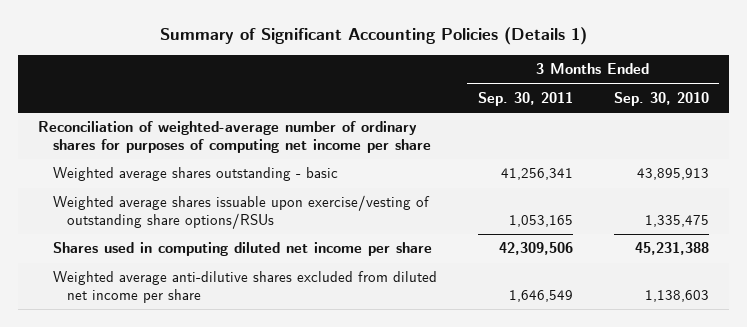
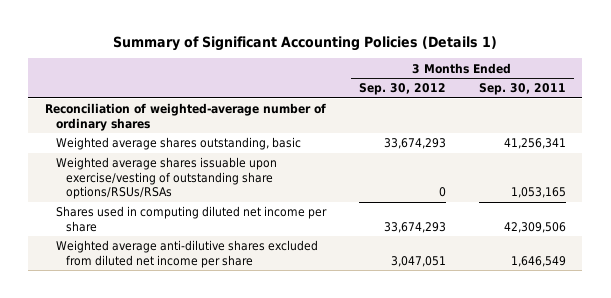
[613,91,709,106] Sep. 30, 2010 -> none
none -> [358,83,446,96] Sep. 30, 2012
[38,121,431,153] Reconciliation of weighted-average number of ordinary shares for purposes of computing net income per share -> [44,103,326,131] Reconciliation of weighted-average number of ordinary shares
[52,167,338,182] Weighted average shares outstanding - basic -> [55,137,301,151] Weighted average shares outstanding, basic
[52,195,430,229] Weighted average shares issuable upon exercise/vesting of outstanding share options/RSUs -> [55,157,277,200] Weighted average shares issuable upon exercise/vesting of outstanding share options/RSUs/RSAs

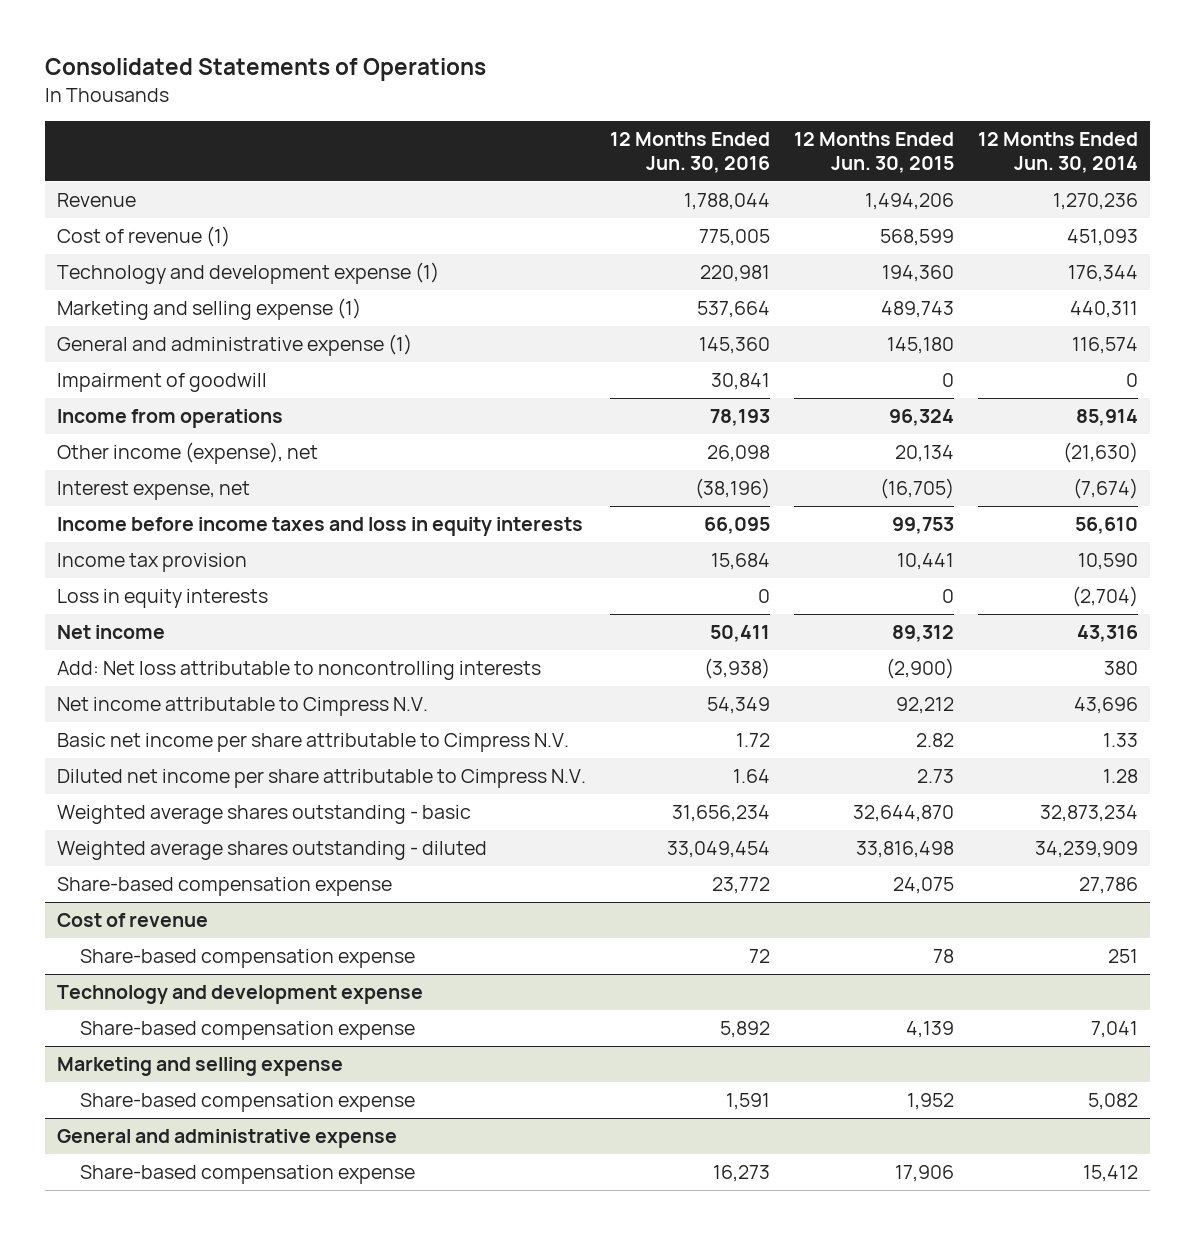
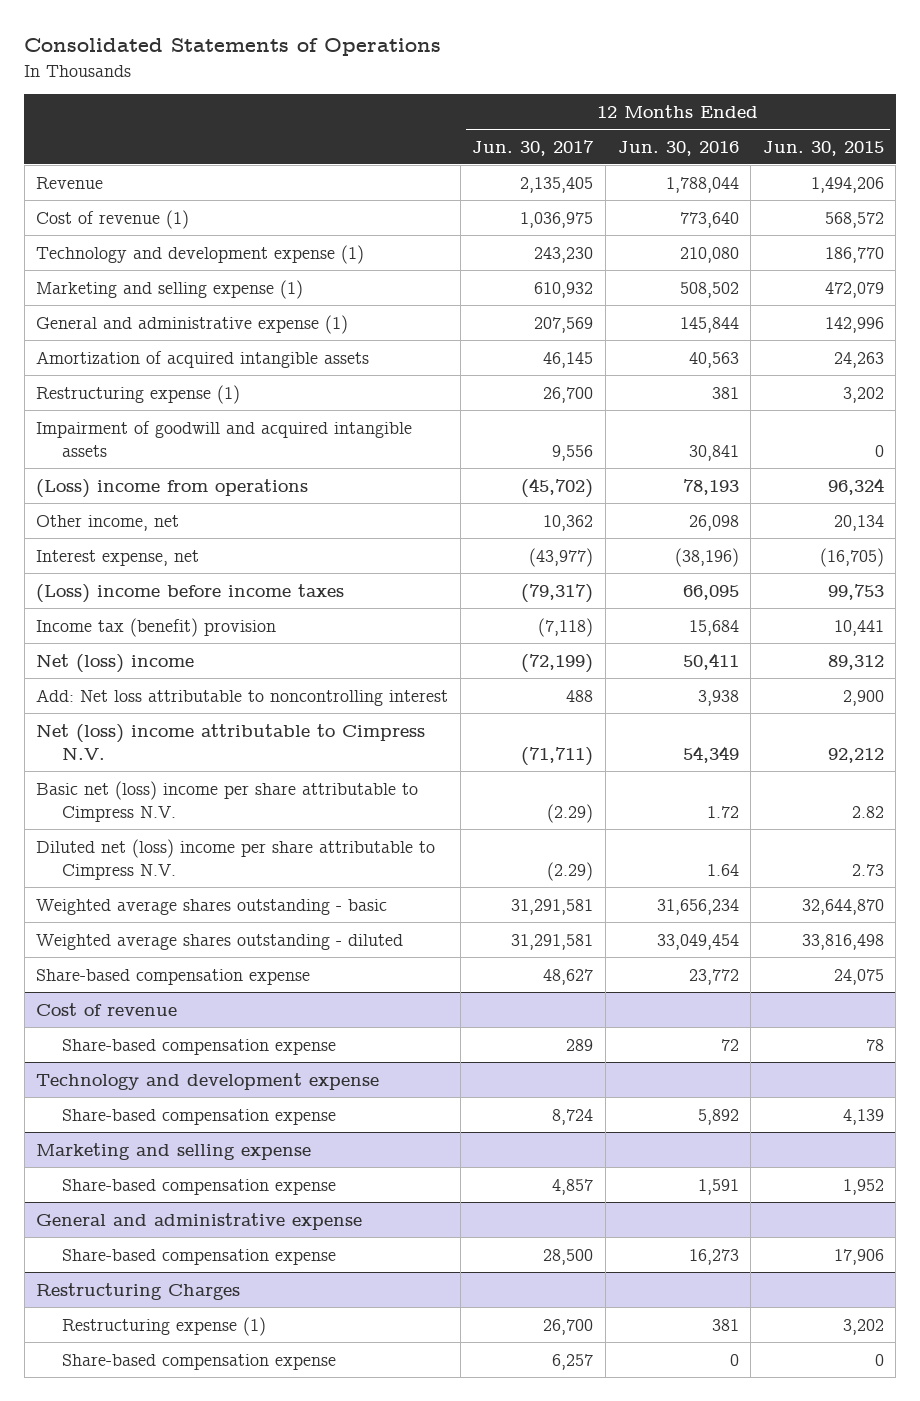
[977,132,1138,173] 12 Months Ended Jun. 30, 2014 -> none
none -> [472,139,595,156] Jun. 30, 2017
[698,229,770,247] 775,005 -> [679,211,739,228] 773,640
[879,229,954,247] 568,599 -> [824,211,884,228] 568,572
[699,265,770,283] 220,981 -> [679,246,739,263] 210,080
[881,265,954,283] 194,360 -> [824,246,884,263] 186,770
[696,301,770,319] 537,664 -> [679,281,739,298] 508,502
[880,301,954,319] 489,743 -> [824,281,884,298] 472,079
[698,337,770,355] 145,360 -> [679,316,739,333] 145,844
[886,337,954,355] 145,180 -> [824,316,884,333] 142,996
none -> [36,350,370,368] Amortization of acquired intangible assets
none -> [36,384,241,404] Restructuring expense (1)
[57,373,268,393] Impairment of goodwill -> [36,420,413,457] Impairment of goodwill and acquired intangible assets
[57,409,284,429] Income from operations -> [36,478,309,498] (Loss) income from operations
[57,442,319,465] Other income (expense), net -> [36,514,180,531] Other income, net
[57,589,269,609] Loss in equity interests -> none
[57,517,584,537] Income before income taxes and loss in equity interests -> [36,583,345,603] (Loss) income before income taxes
[57,553,248,573] Income tax provision -> [36,617,277,637] Income tax (benefit) provision
[57,625,166,640] Net income -> [36,653,195,673] Net (loss) income
[57,661,542,681] Add: Net loss attributable to noncontrolling interests -> [36,688,449,706] Add: Net loss attributable to noncontrolling interest
[703,658,770,680] (3,938) -> [697,689,739,706] 3,938
[885,658,954,680] (2,900) -> [842,689,884,706] 2,900
[57,697,429,717] Net income attributable to Cimpress N.V. -> [36,723,426,760] Net (loss) income attributable to Cimpress N.V.
[57,733,570,753] Basic net income per share attributable to Cimpress N.V. -> [36,780,419,822] Basic net (loss) income per share attributable to Cimpress N.V.
[57,769,587,789] Diluted net income per share attributable to Cimpress N.V. -> [36,838,436,880] Diluted net (loss) income per share attributable to Cimpress N.V.
none -> [36,1282,241,1300] Restructuring Charges
none -> [61,1316,266,1336] Restructuring expense (1)
none -> [61,1353,336,1370] Share-based compensation expense

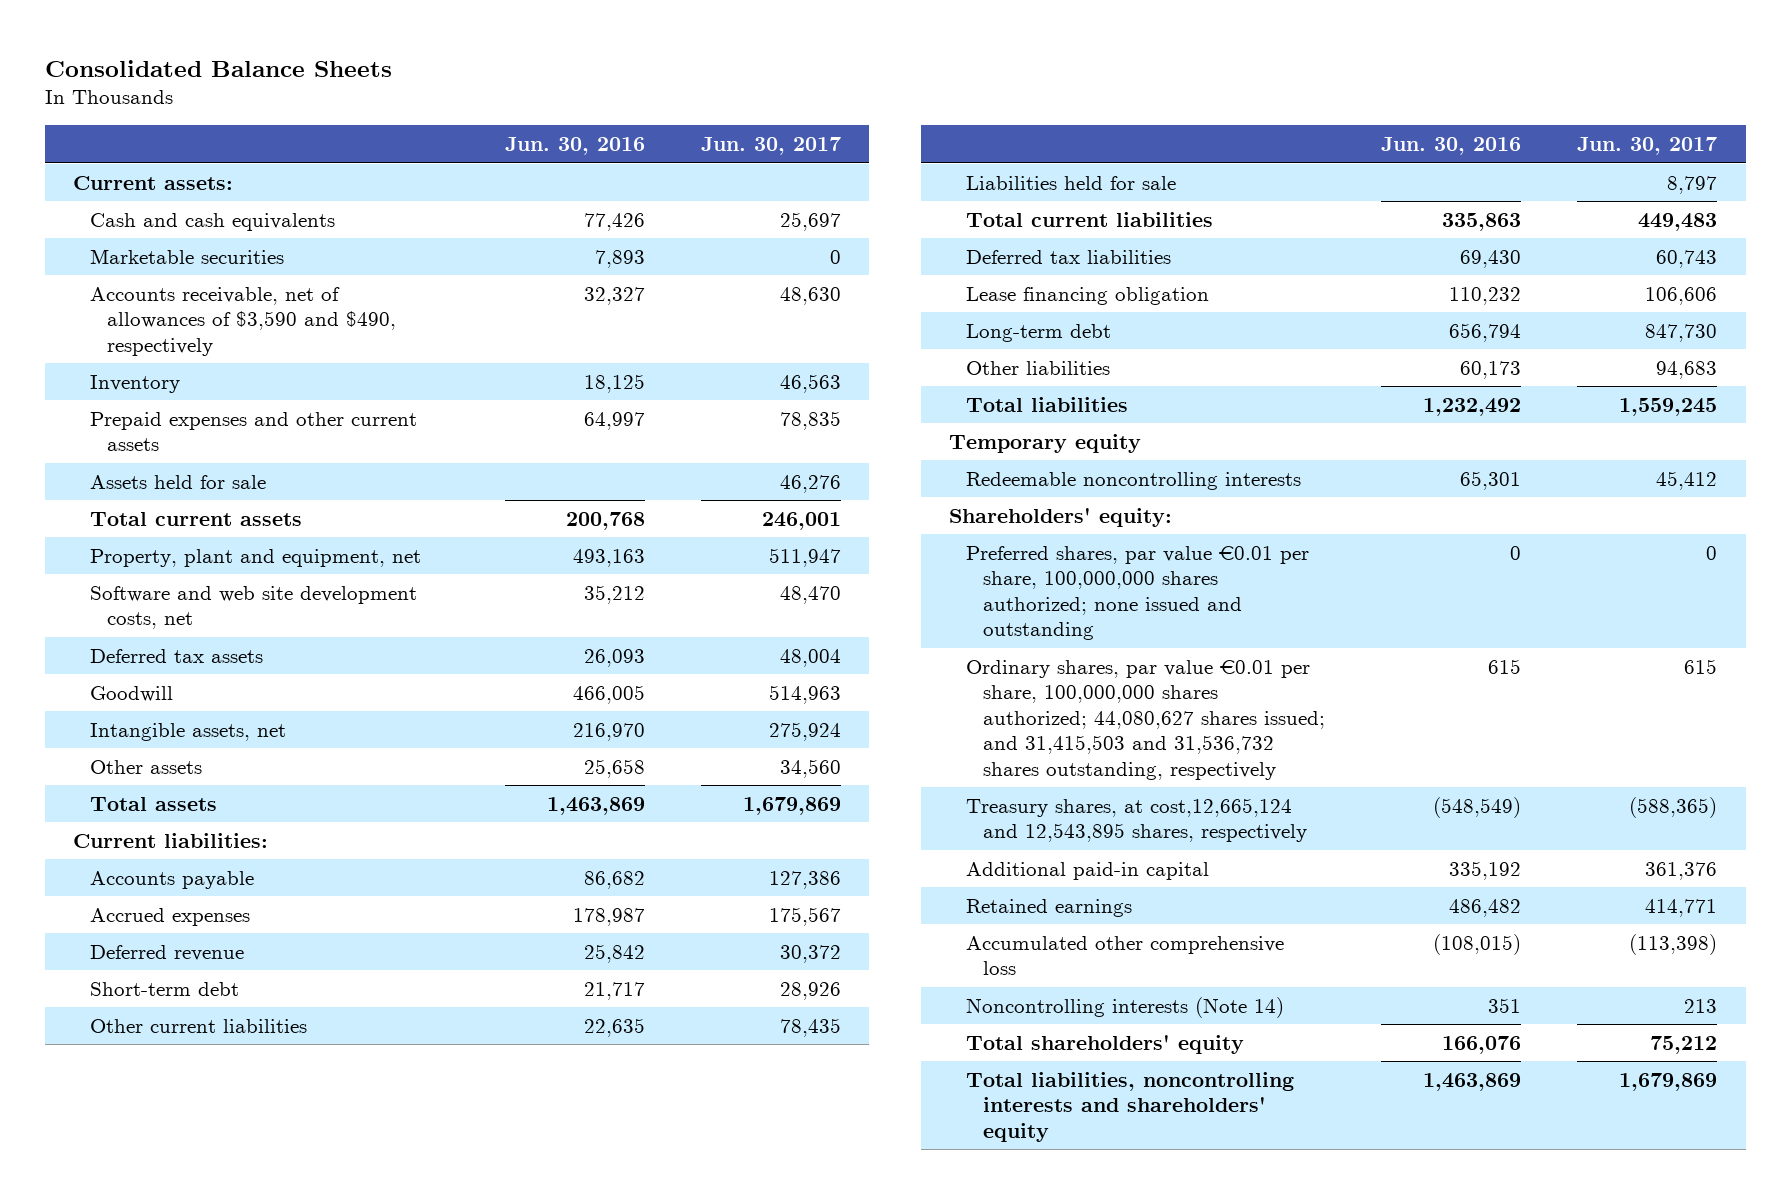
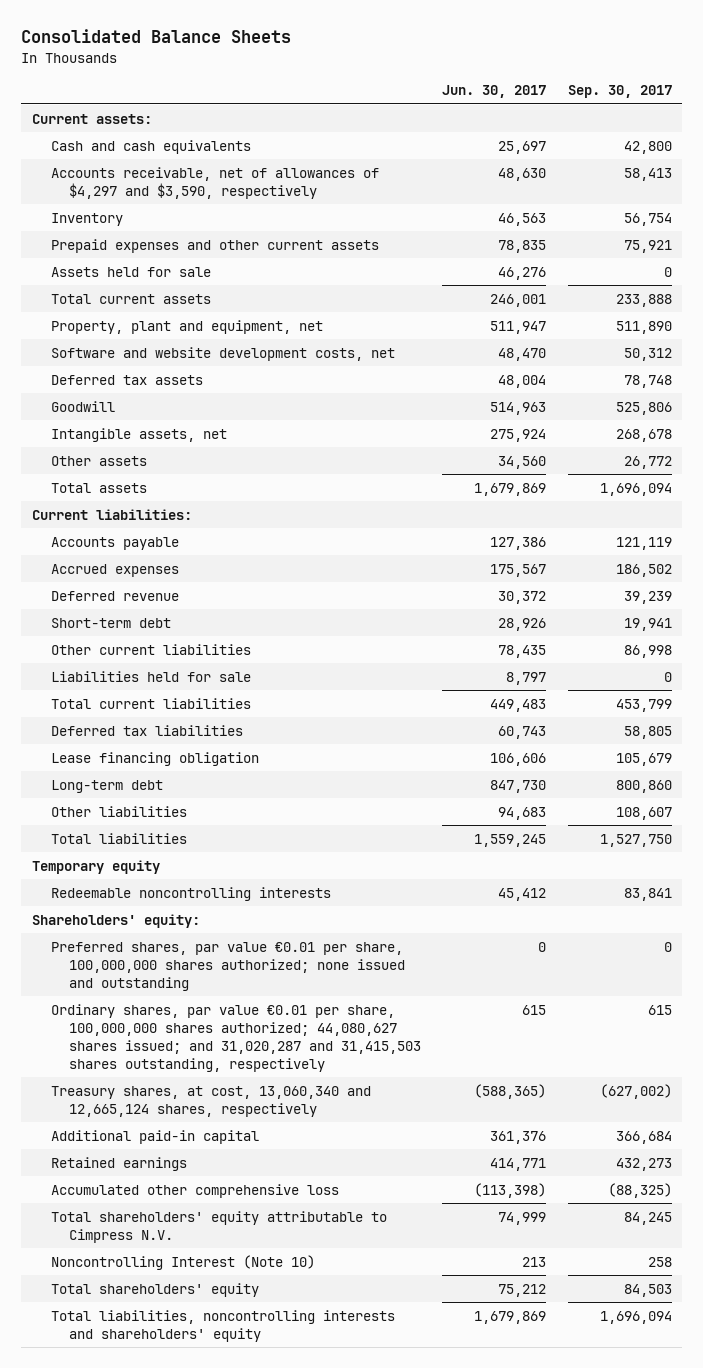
[504,136,645,155] Jun. 30, 2016 -> none
none -> [567,85,672,99] Sep. 30, 2017
[89,248,284,264] Marketable securities -> none
[89,286,396,356] Accounts receivable, net of allowances of $3,590 and $490, respectively -> [50,166,379,199] Accounts receivable, net of allowances of $4,297 and $3,590, respectively
[89,585,417,630] Software and web site development costs, net -> [50,346,395,361] Software and website development costs, net
[965,659,1325,780] Ordinary shares, par value €0.01 per share, 100,000,000 shares authorized; 44,080,627 shares issued; and 31,415,503 and 31,536,732 shares outstanding, respectively -> [50,1003,422,1072] Ordinary shares, par value €0.01 per share, 100,000,000 shares authorized; 44,080,627 shares issued; and 31,020,287 and 31,415,503 shares outstanding, respectively
[965,797,1307,843] Treasury shares, at cost,12,665,124 and 12,543,895 shares, respectively -> [50,1085,371,1117] Treasury shares, at cost, 13,060,340 and 12,665,124 shares, respectively
none -> [50,1210,387,1243] Total shareholders' equity attributable to Cimpress N.V.
[965,996,1284,1018] Noncontrolling interests (Note 14) -> [50,1254,315,1270] Noncontrolling Interest (Note 10)

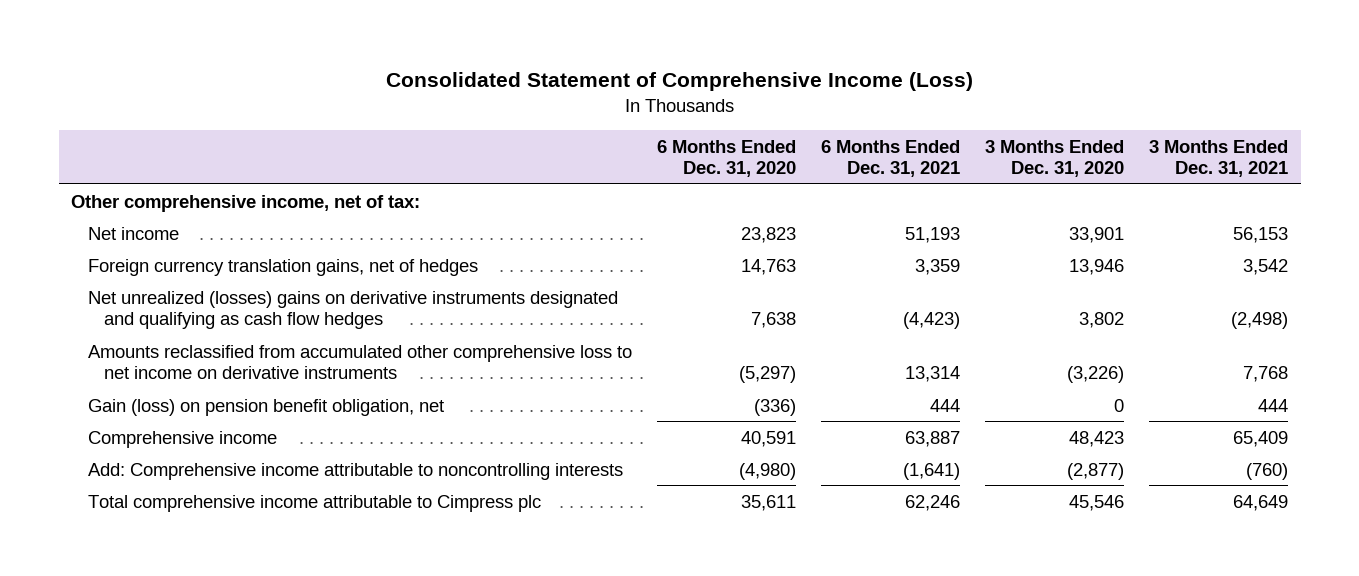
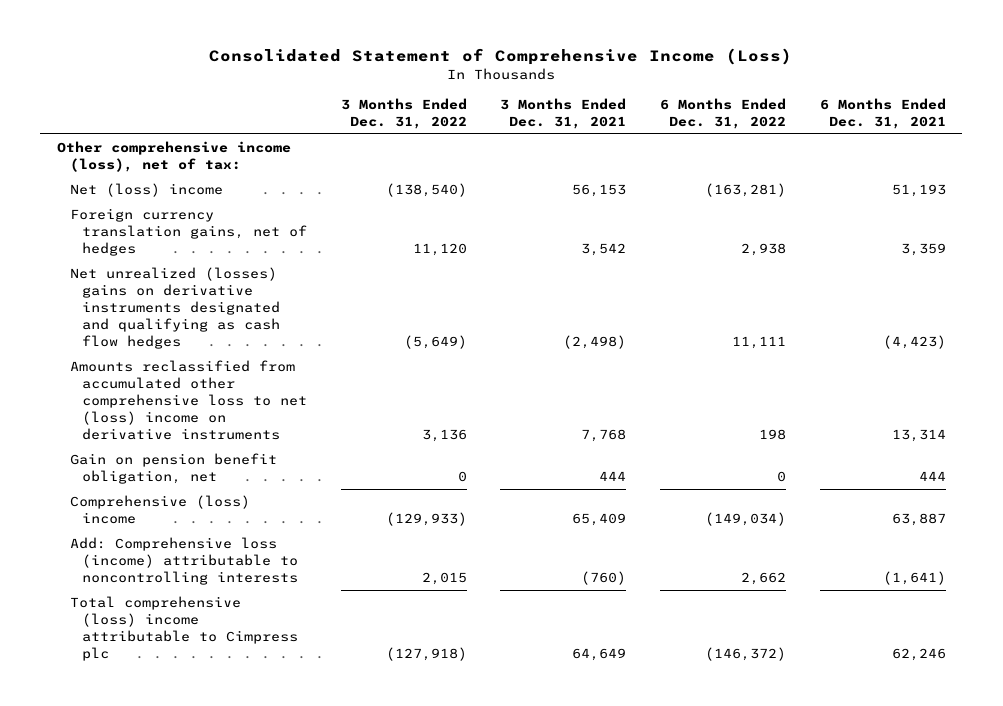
[656,139,796,177] 6 Months Ended Dec. 31, 2020 -> none
[985,139,1125,177] 3 Months Ended Dec. 31, 2020 -> none
none -> [340,97,467,129] 3 Months Ended Dec. 31, 2022
none -> [659,97,786,129] 6 Months Ended Dec. 31, 2022
[71,194,421,212] Other comprehensive income, net of tax: -> [57,141,292,173] Other comprehensive income (loss), net of tax:
[87,226,179,240] Net income -> [69,183,223,198] Net (loss) income
[87,344,632,379] Amounts reclassified from accumulated other comprehensive loss to net income on derivative instruments -> [69,360,308,441] Amounts reclassified from accumulated other comprehensive loss to net (loss) income on derivative instruments
[87,398,444,416] Gain (loss) on pension benefit obligation, net -> [69,453,277,485] Gain on pension benefit obligation, net
[87,430,277,448] Comprehensive income -> [69,495,250,525] Comprehensive (loss) income
[87,462,623,480] Add: Comprehensive income attributable to noncontrolling interests -> [69,537,299,586] Add: Comprehensive loss (income) attributable to noncontrolling interests
[87,494,541,512] Total comprehensive income attributable to Cimpress plc -> [69,596,299,662] Total comprehensive (loss) income attributable to Cimpress plc

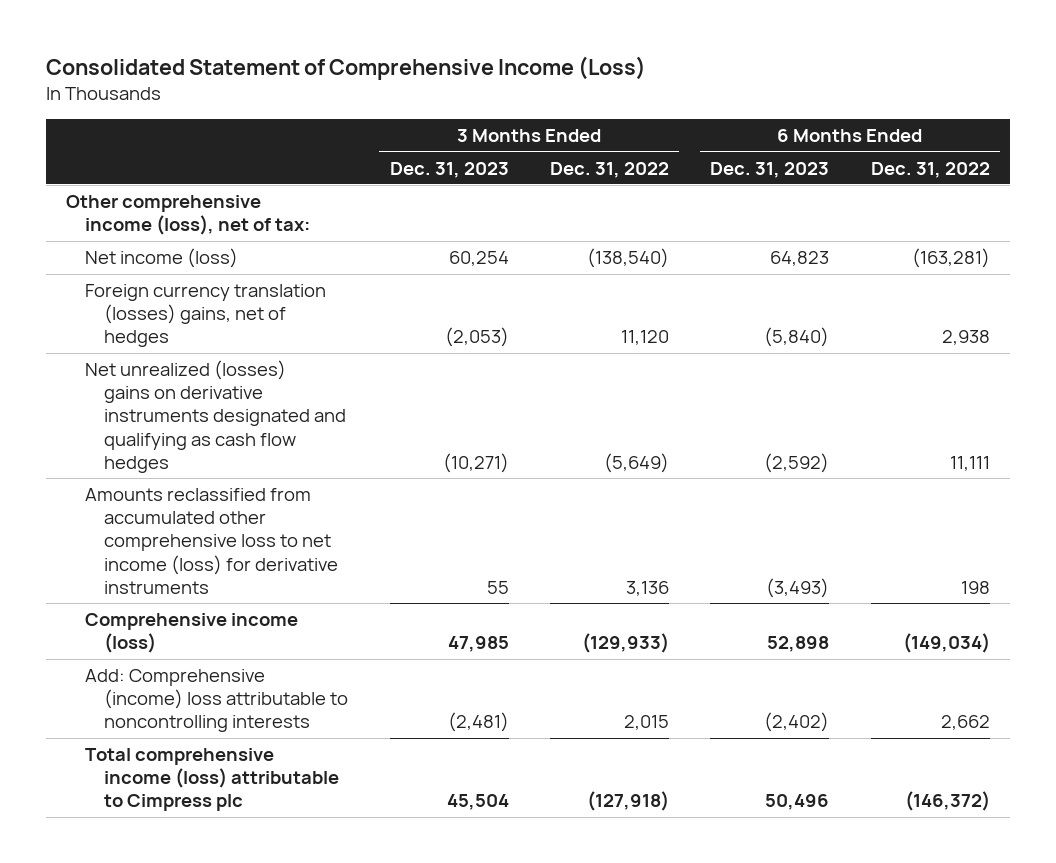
[500,97,627,129] 3 Months Ended Dec. 31, 2021 -> none
[819,97,946,129] 6 Months Ended Dec. 31, 2021 -> none
none -> [389,161,509,178] Dec. 31, 2023
none -> [710,161,830,178] Dec. 31, 2023
[69,183,223,198] Net (loss) income -> [85,248,239,269] Net income (loss)
[69,208,308,257] Foreign currency translation gains, net of hedges -> [85,284,327,348] Foreign currency translation (losses) gains, net of hedges
[69,453,277,485] Gain on pension benefit obligation, net -> none
[69,360,308,441] Amounts reclassified from accumulated other comprehensive loss to net (loss) income on derivative instruments -> [85,488,339,594] Amounts reclassified from accumulated other comprehensive loss to net income (loss) for derivative instruments
[69,495,250,525] Comprehensive (loss) income -> [85,613,299,654] Comprehensive income (loss)
[69,537,299,586] Add: Comprehensive loss (income) attributable to noncontrolling interests -> [85,669,349,733] Add: Comprehensive (income) loss attributable to noncontrolling interests
[69,596,299,662] Total comprehensive (loss) income attributable to Cimpress plc -> [85,748,340,812] Total comprehensive income (loss) attributable to Cimpress plc

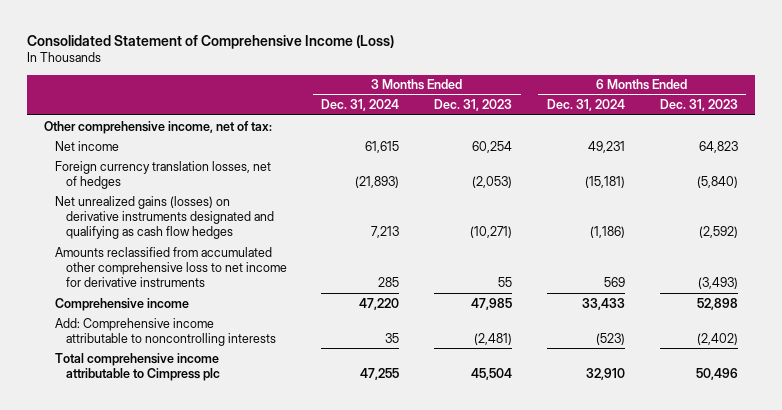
[550,161,670,178] Dec. 31, 2022 -> none
[870,161,990,178] Dec. 31, 2022 -> none
none -> [321,99,400,112] Dec. 31, 2024
none -> [546,99,625,112] Dec. 31, 2024
[66,195,311,236] Other comprehensive income (loss), net of tax: -> [44,120,273,134] Other comprehensive income, net of tax:
[85,248,239,269] Net income (loss) -> [54,140,119,151] Net income
[85,284,327,348] Foreign currency translation (losses) gains, net of hedges -> [54,160,271,189] Foreign currency translation losses, net of hedges
[85,360,347,473] Net unrealized (losses) gains on derivative instruments designated and qualifying as cash flow hedges -> [54,195,274,240] Net unrealized gains (losses) on derivative instruments designated and qualifying as cash flow hedges
[85,488,339,594] Amounts reclassified from accumulated other comprehensive loss to net income (loss) for derivative instruments -> [54,246,287,288] Amounts reclassified from accumulated other comprehensive loss to net income for derivative instruments
[85,613,299,654] Comprehensive income (loss) -> [54,297,189,311] Comprehensive income
[85,669,349,733] Add: Comprehensive (income) loss attributable to noncontrolling interests -> [54,317,276,346] Add: Comprehensive income attributable to noncontrolling interests
[85,748,340,812] Total comprehensive income (loss) attributable to Cimpress plc -> [54,352,220,381] Total comprehensive income attributable to Cimpress plc

